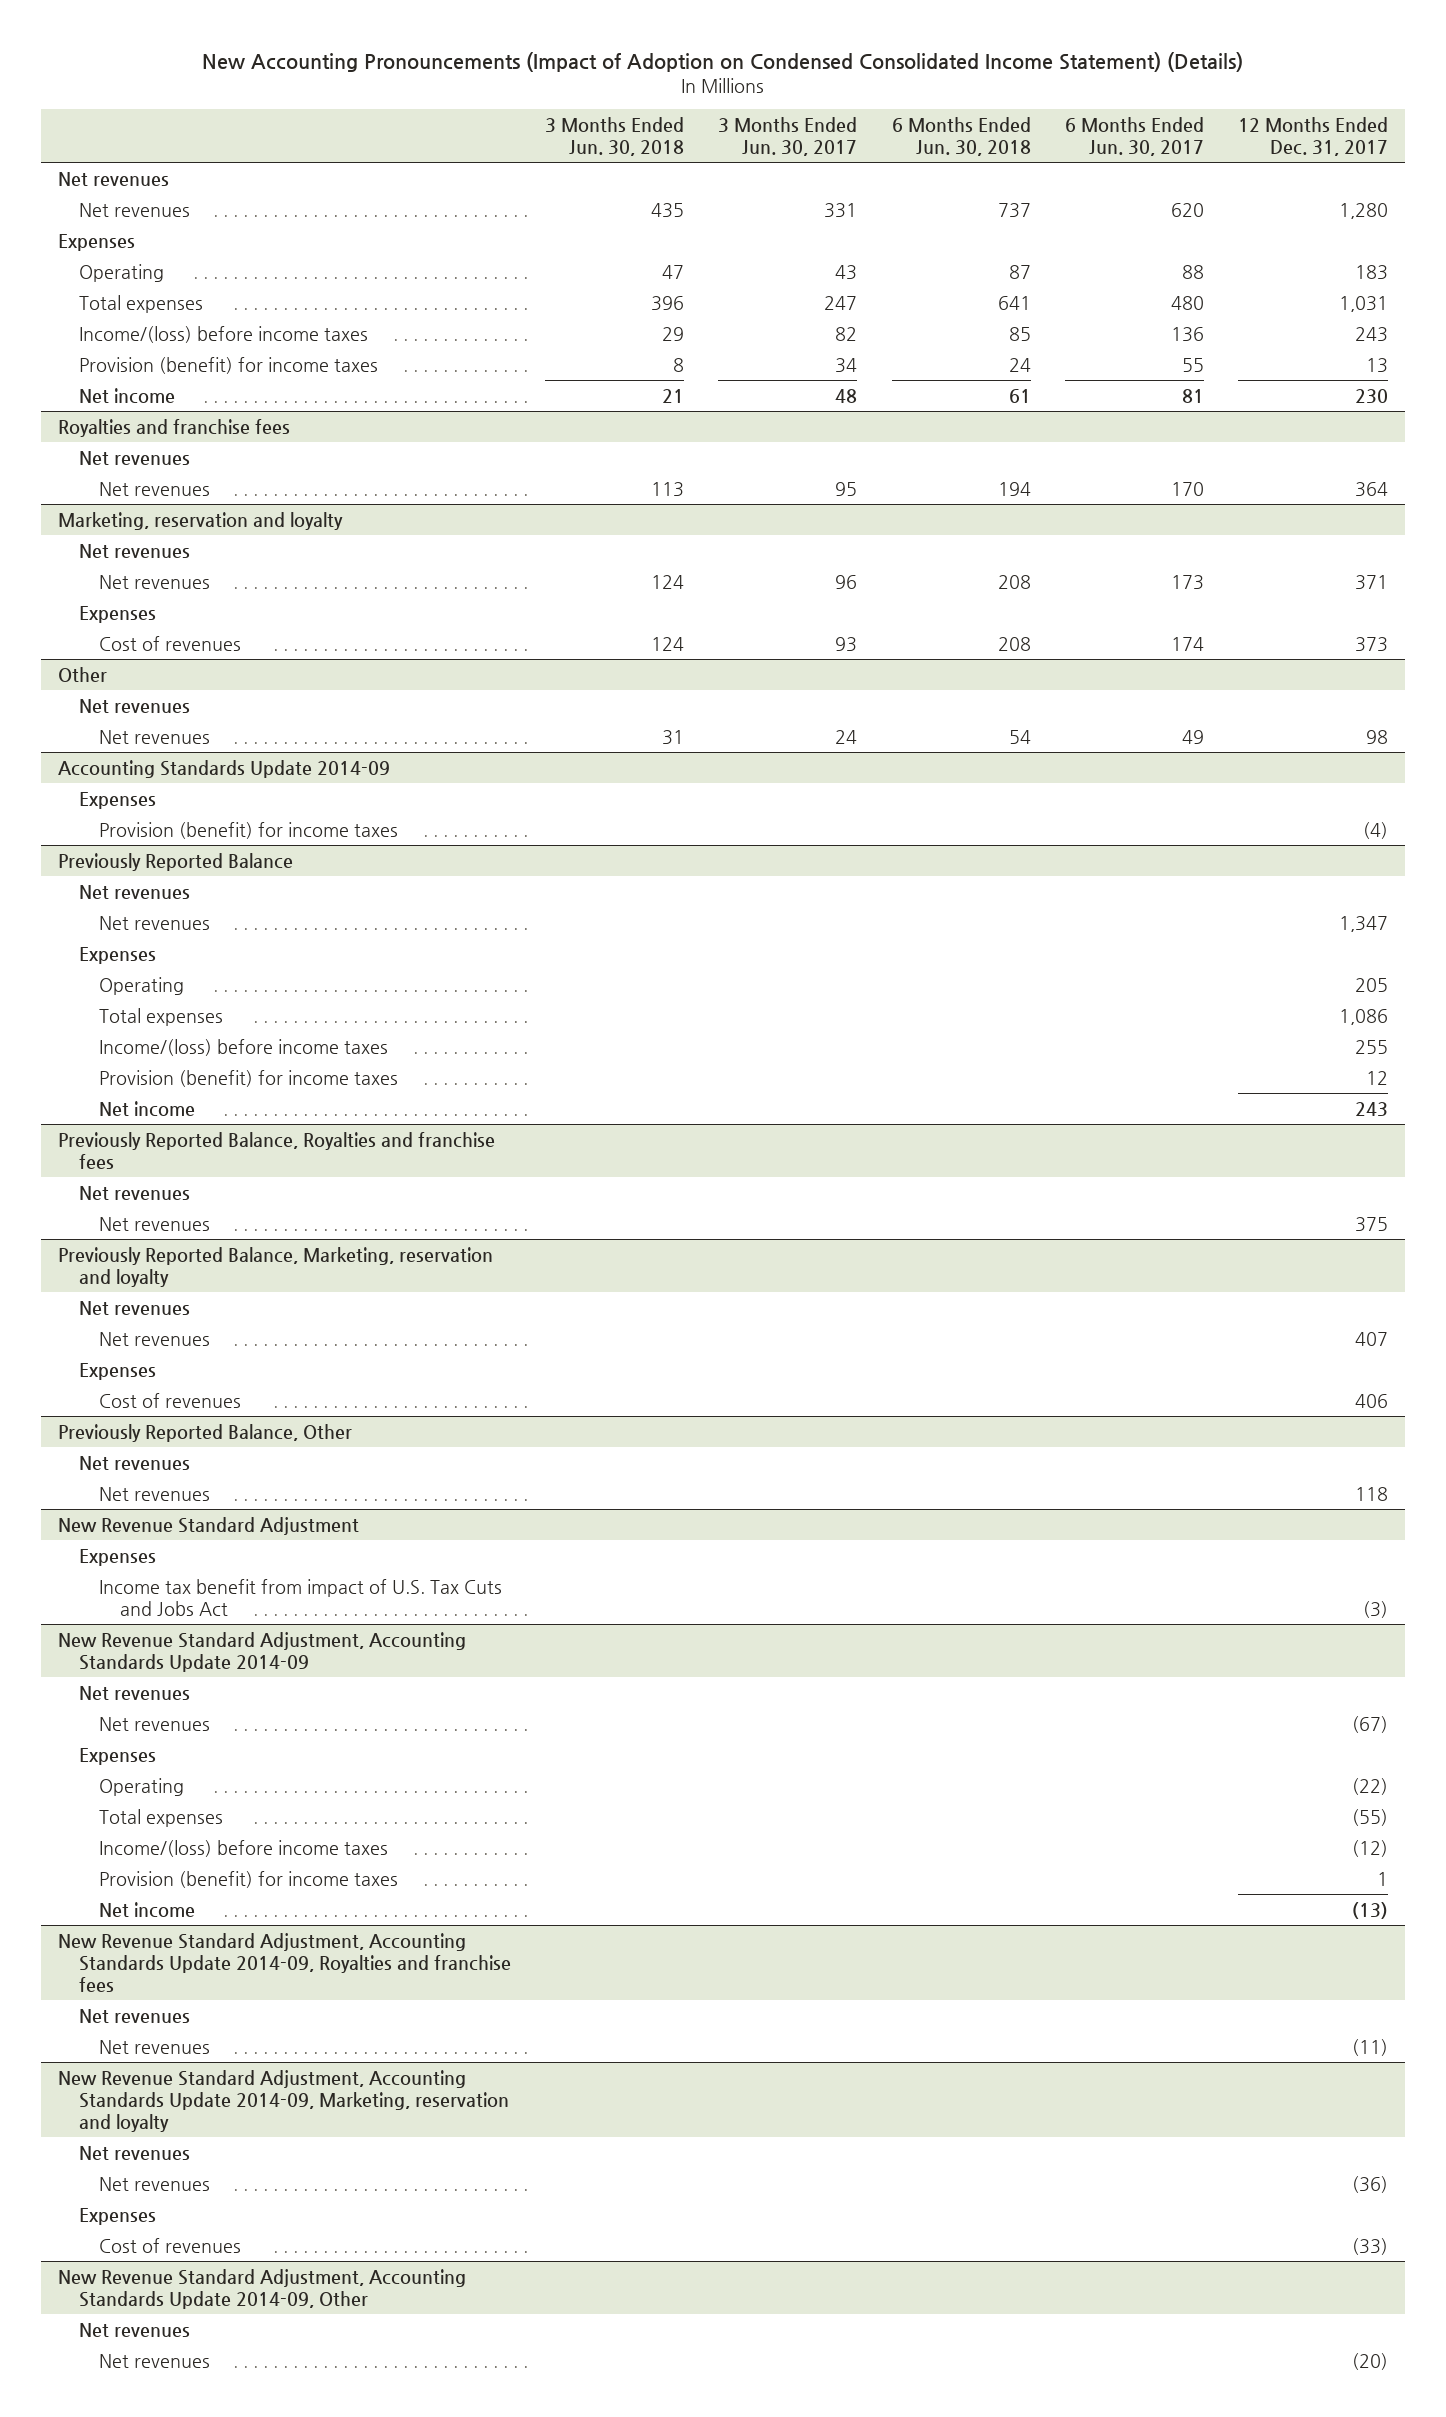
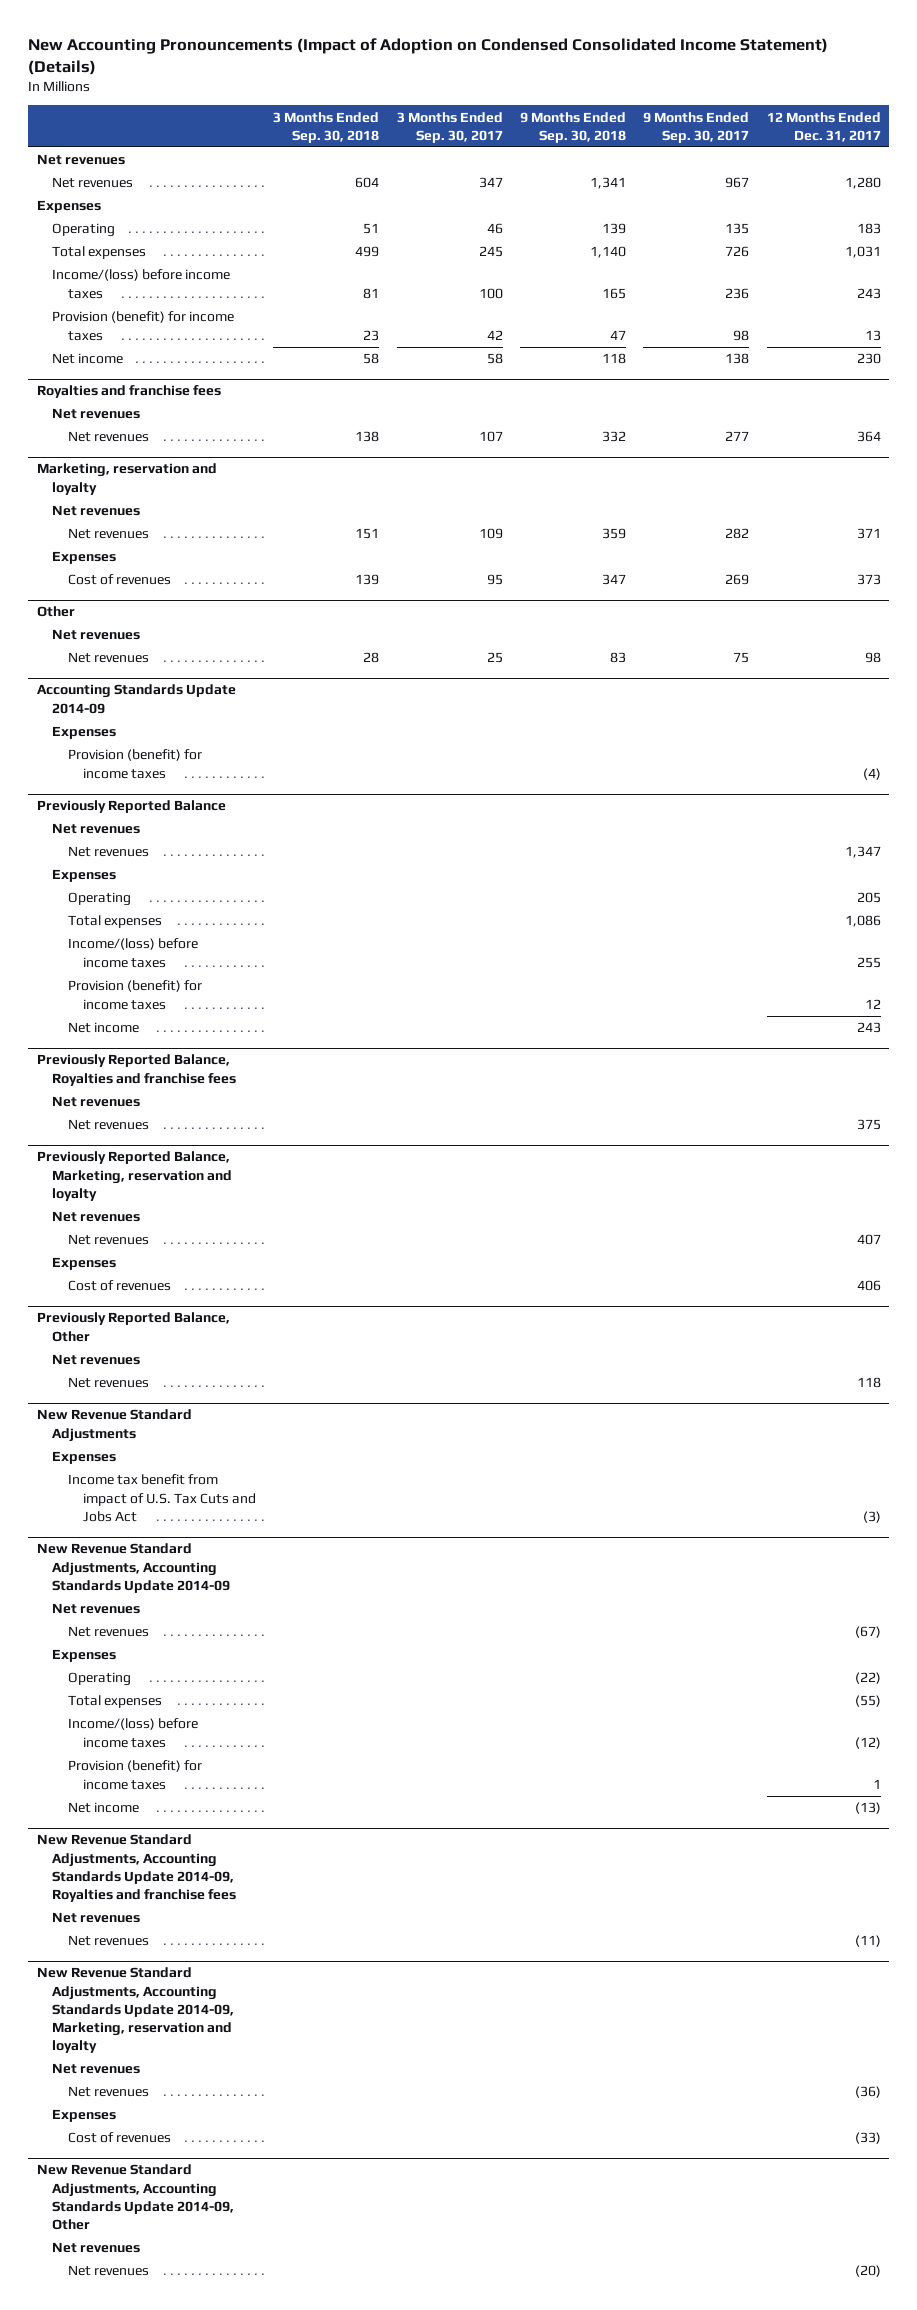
[544,116,684,156] 3 Months Ended Jun. 30, 2018 -> none
[718,116,858,156] 3 Months Ended Jun. 30, 2017 -> none
[891,116,1031,156] 6 Months Ended Jun. 30, 2018 -> none
[1064,116,1204,156] 6 Months Ended Jun. 30, 2017 -> none
none -> [273,111,380,143] 3 Months Ended Sep. 30, 2018
none -> [396,111,503,143] 3 Months Ended Sep. 30, 2017
none -> [520,111,627,143] 9 Months Ended Sep. 30, 2018
none -> [643,111,750,143] 9 Months Ended Sep. 30, 2017
[58,1516,360,1535] New Revenue Standard Adjustment -> [36,1409,192,1442] New Revenue Standard Adjustments
[58,1631,467,1672] New Revenue Standard Adjustment, Accounting Standards Update 2014-09 -> [36,1543,231,1593] New Revenue Standard Adjustments, Accounting Standards Update 2014-09
[58,1932,511,1992] New Revenue Standard Adjustment, Accounting Standards Update 2014-09, Royalties and franchise fees -> [36,1834,237,1903] New Revenue Standard Adjustments, Accounting Standards Update 2014-09, Royalties and franchise fees
[58,2069,509,2132] New Revenue Standard Adjustment, Accounting Standards Update 2014-09, Marketing, reservation and loyalty -> [36,1967,235,2054] New Revenue Standard Adjustments, Accounting Standards Update 2014-09, Marketing, reservation and loyalty
[58,2268,467,2309] New Revenue Standard Adjustment, Accounting Standards Update 2014-09, Other -> [36,2164,235,2231] New Revenue Standard Adjustments, Accounting Standards Update 2014-09, Other

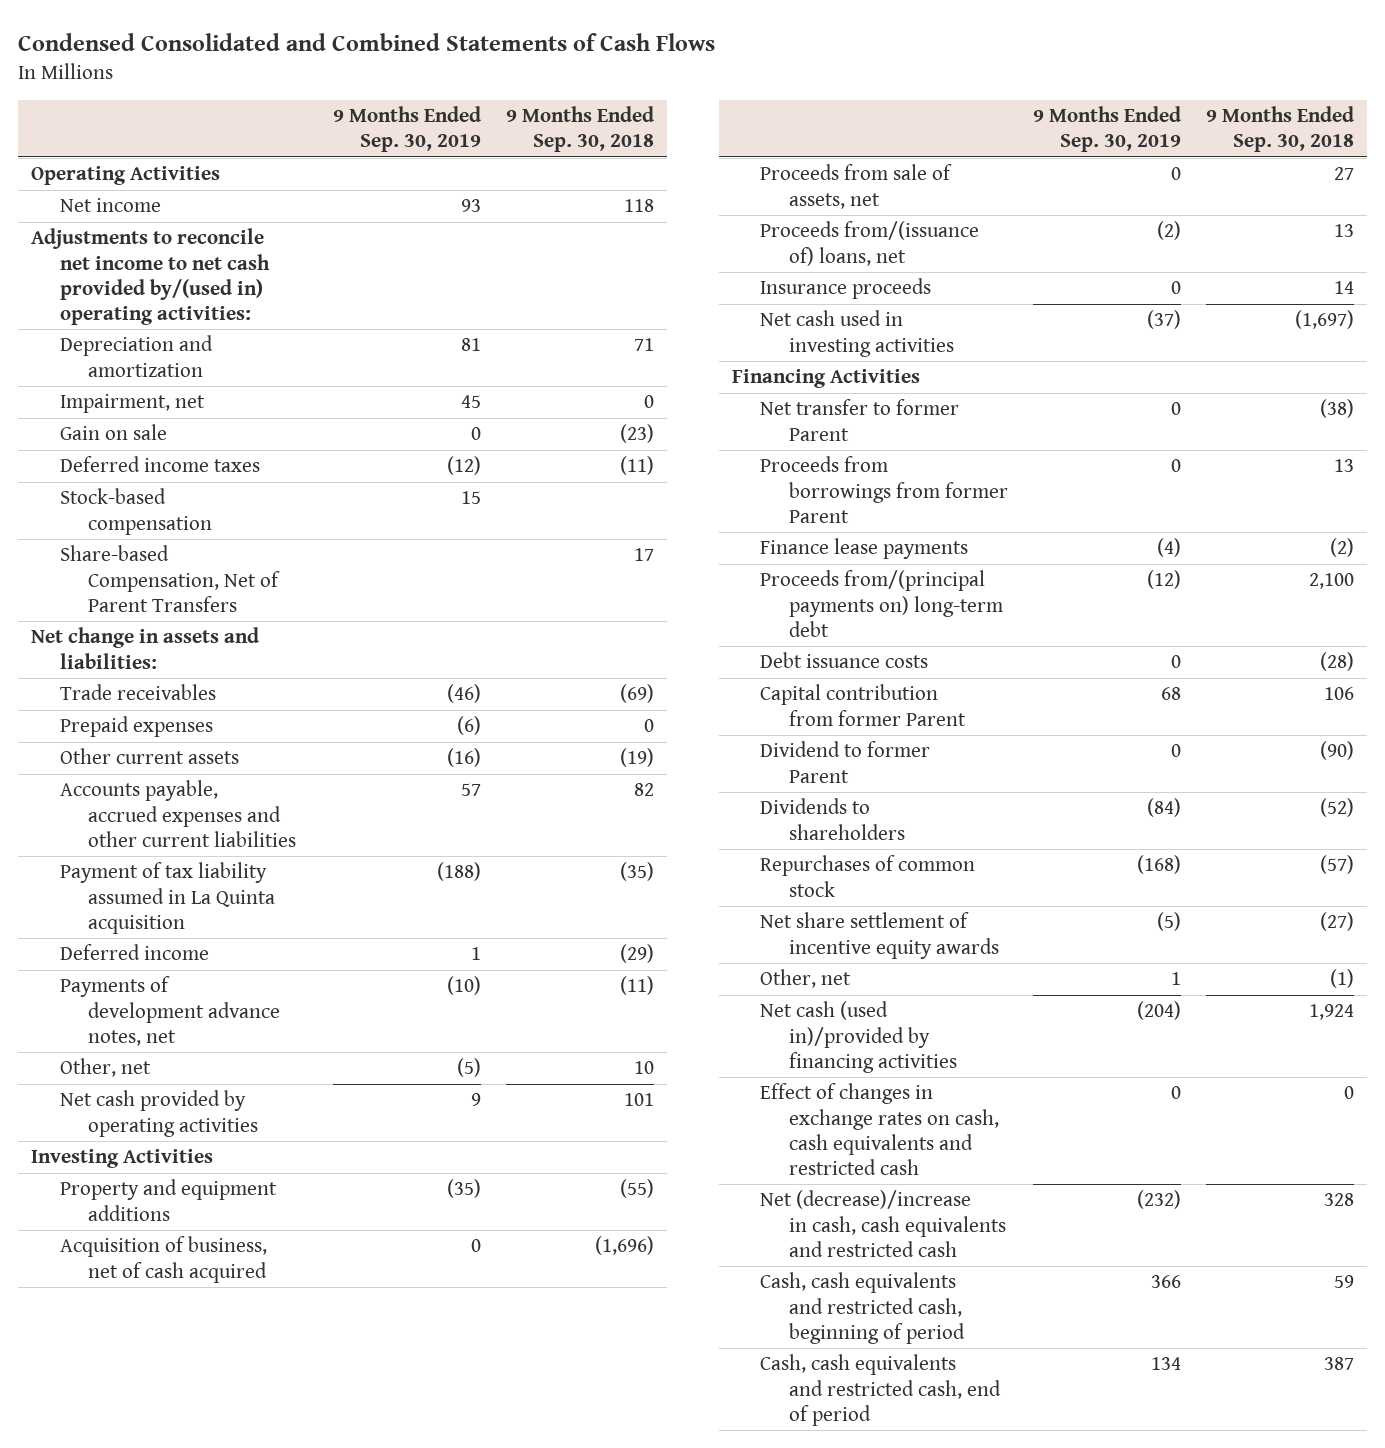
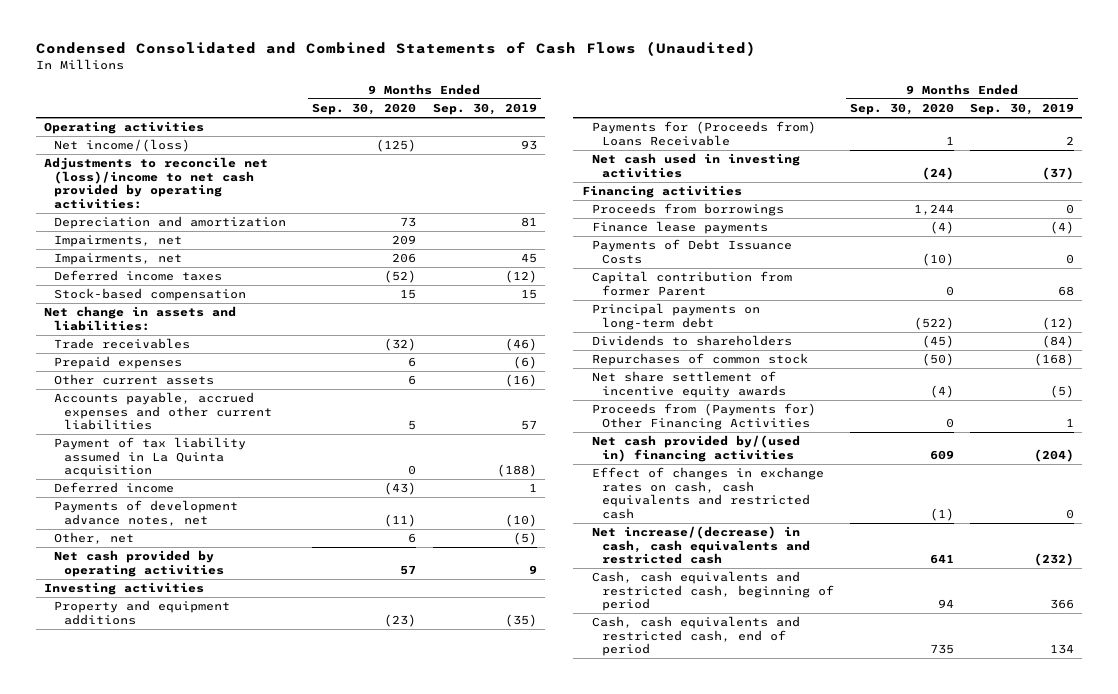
[18,32,716,51] Condensed Consolidated and Combined Statements of Cash Flows -> [35,41,756,57] Condensed Consolidated and Combined Statements of Cash Flows (Unaudited)
[505,106,654,153] 9 Months Ended Sep. 30, 2018 -> none
none -> [312,103,417,116] Sep. 30, 2020
[31,166,221,186] Operating Activities -> [43,121,204,135] Operating activities
[59,198,161,213] Net income -> [53,139,190,153] Net income/(loss)
[31,228,270,325] Adjustments to reconcile net income to net cash provided by/(used in) operating activities: -> [43,157,268,209] Adjustments to reconcile net (loss)/income to net cash provided by operating activities:
[59,424,167,441] Gain on sale -> none
none -> [53,235,182,248] Impairments, net
[59,394,205,414] Impairment, net -> [53,253,182,266] Impairments, net
[59,545,281,612] Share-based Compensation, Net of Parent Transfers -> none
[31,1149,214,1169] Investing Activities -> [43,582,204,596] Investing activities
[59,1236,268,1283] Acquisition of business, net of cash acquired -> none
[760,164,953,209] Proceeds from sale of assets, net -> none
[760,278,932,300] Insurance proceeds -> none
[760,221,980,266] Proceeds from/(issuance of) loans, net -> [591,121,816,146] Payments for (Proceeds from) Loans Receivable
[1157,221,1182,241] (2) -> [1066,135,1075,145] 2
[760,399,960,441] Net transfer to former Parent -> none
[731,369,920,389] Financing Activities -> [581,185,742,199] Financing activities
[760,456,1008,523] Proceeds from borrowings from former Parent -> [591,203,784,217] Proceeds from borrowings
[760,570,1003,637] Proceeds from/(principal payments on) long-term debt -> none
[760,652,929,669] Debt issuance costs -> [591,239,792,264] Payments of Debt Issuance Costs
[760,741,931,783] Dividend to former Parent -> none
none -> [591,303,760,330] Principal payments on long-term debt
[760,969,852,989] Other, net -> [591,403,816,430] Proceeds from (Payments for) Other Financing Activities
[760,1001,957,1073] Net cash (used in)/provided by financing activities -> [591,435,800,462] Net cash provided by/(used in) financing activities
[760,1190,1006,1257] Net (decrease)/increase in cash, cash equivalents and restricted cash -> [591,526,811,565] Net increase/(decrease) in cash, cash equivalents and restricted cash

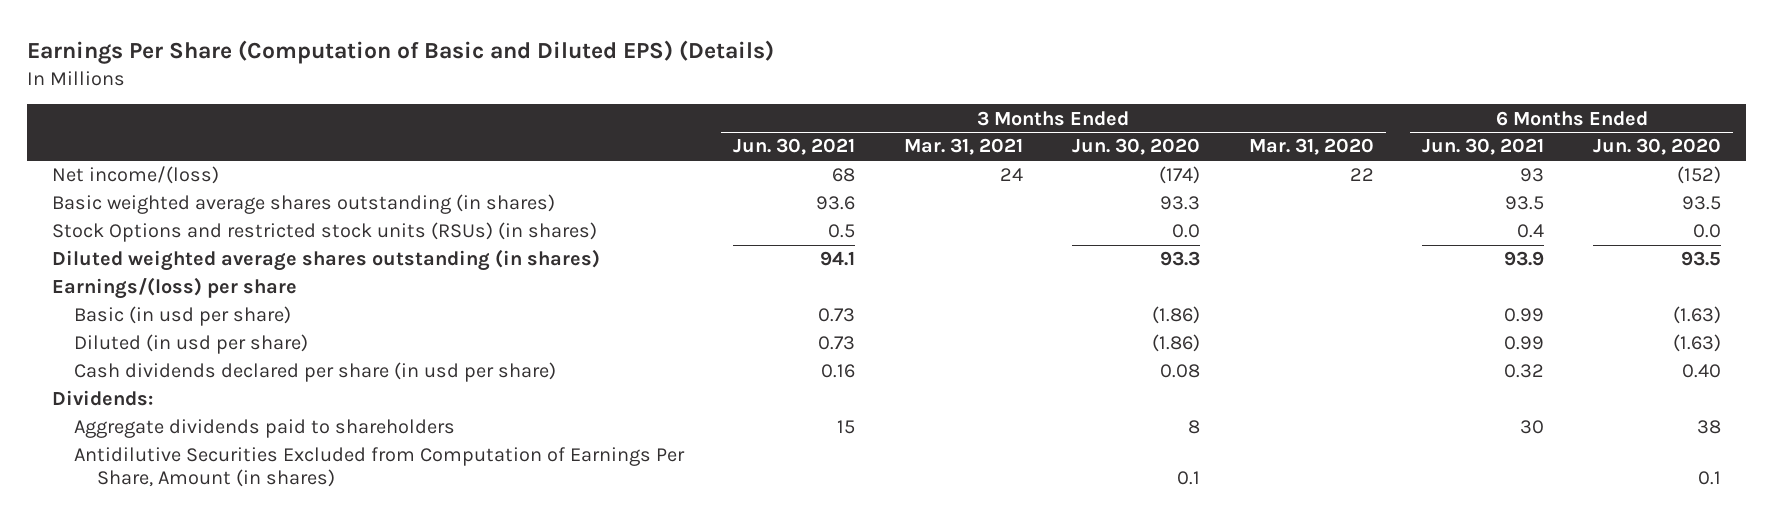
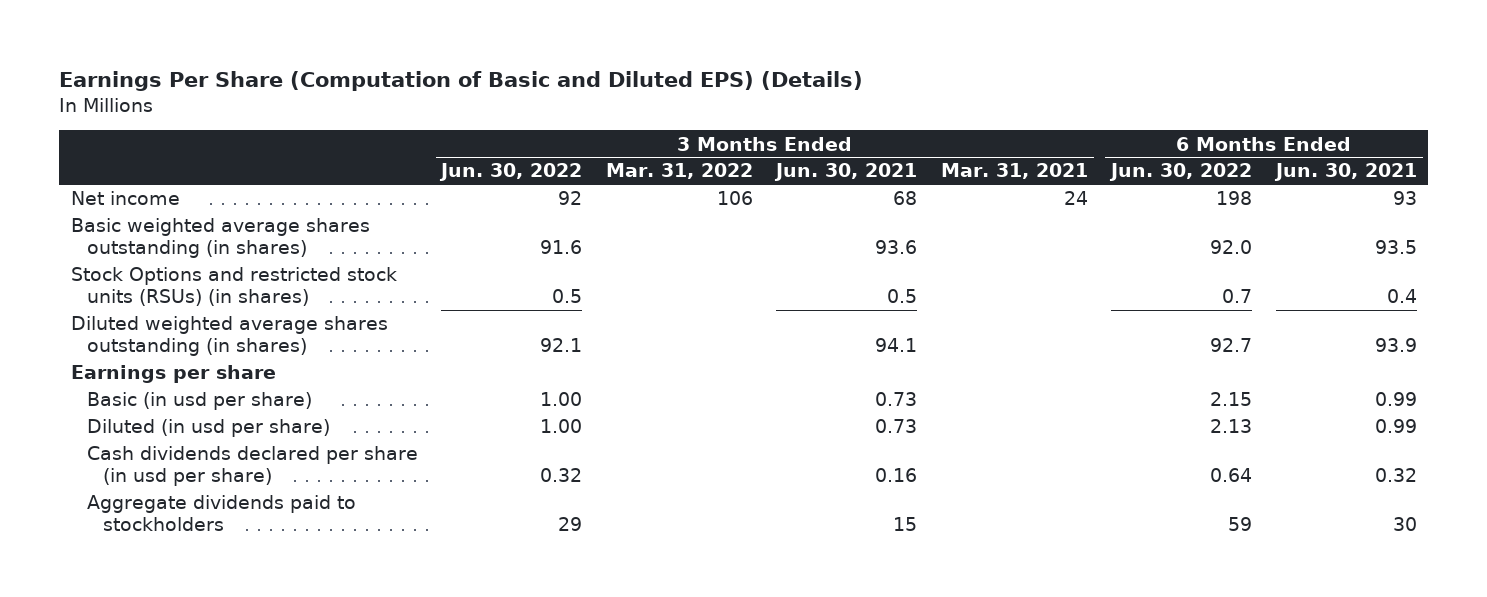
[1071,138,1200,156] Jun. 30, 2020 -> none
[1248,138,1374,156] Mar. 31, 2020 -> none
[1593,138,1722,156] Jun. 30, 2020 -> none
none -> [439,163,583,182] Jun. 30, 2022
none -> [605,163,753,180] Mar. 31, 2022
none -> [1109,163,1253,182] Jun. 30, 2022
[51,166,219,185] Net income/(loss) -> [70,191,180,206] Net income
[51,277,297,300] Earnings/(loss) per share -> [70,365,276,384] Earnings per share
[51,390,153,407] Dividends: -> none
[74,447,686,488] Antidilutive Securities Excluded from Computation of Earnings Per Share, Amount (in shares) -> none
[74,419,456,439] Aggregate dividends paid to shareholders -> [87,495,357,532] Aggregate dividends paid to stockholders

